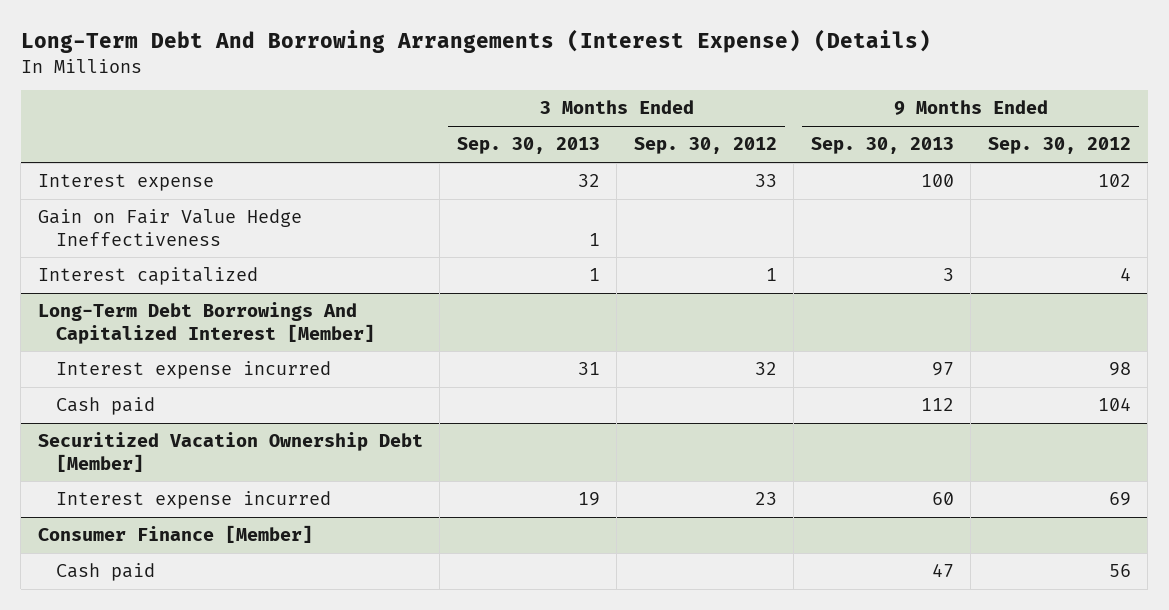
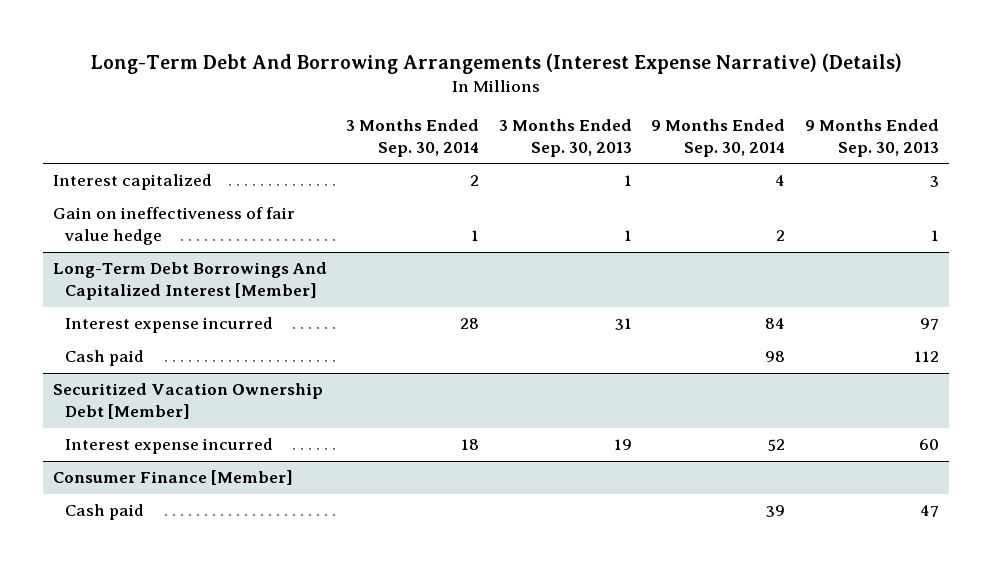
[20,29,931,54] Long-Term Debt And Borrowing Arrangements (Interest Expense) (Details) -> [90,52,902,74] Long-Term Debt And Borrowing Arrangements (Interest Expense Narrative) (Details)
[633,137,777,155] Sep. 30, 2012 -> none
[987,137,1131,155] Sep. 30, 2012 -> none
none -> [346,119,480,157] 3 Months Ended Sep. 30, 2014
none -> [651,119,786,157] 9 Months Ended Sep. 30, 2014
[37,174,214,192] Interest expense -> none
[37,209,302,246] Gain on Fair Value Hedge Ineffectiveness -> none
none -> [52,207,295,245] Gain on ineffectiveness of fair value hedge

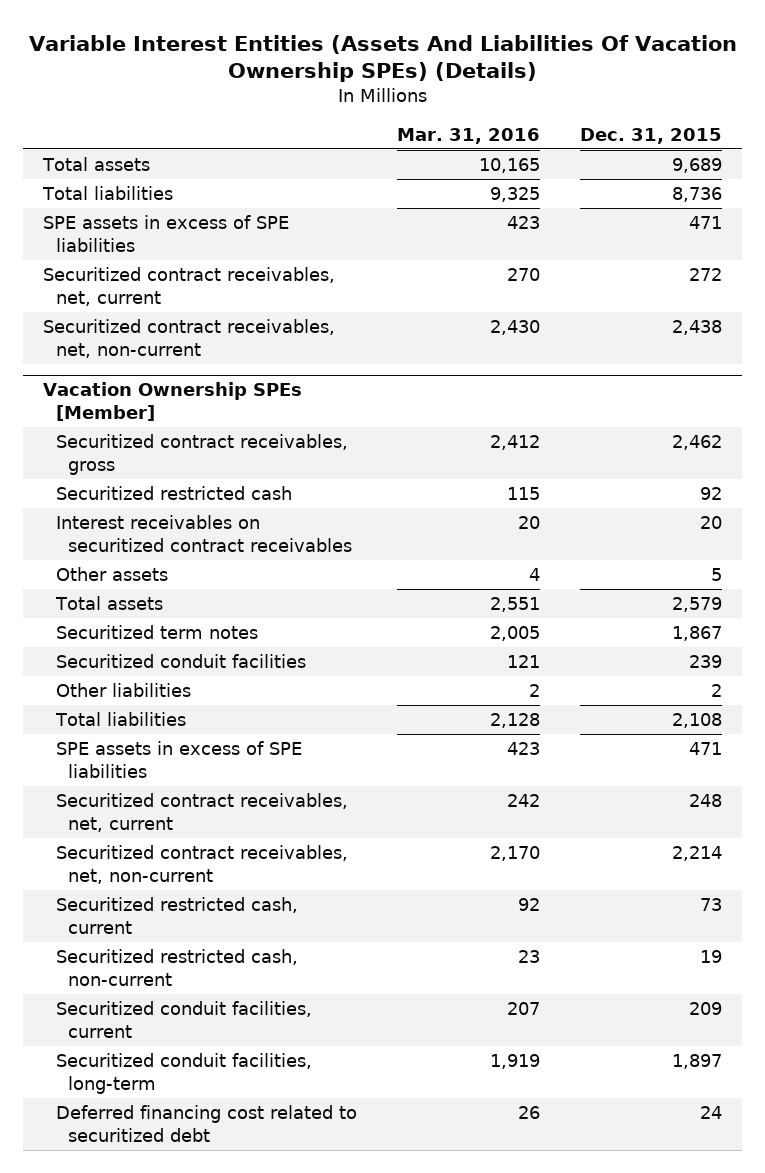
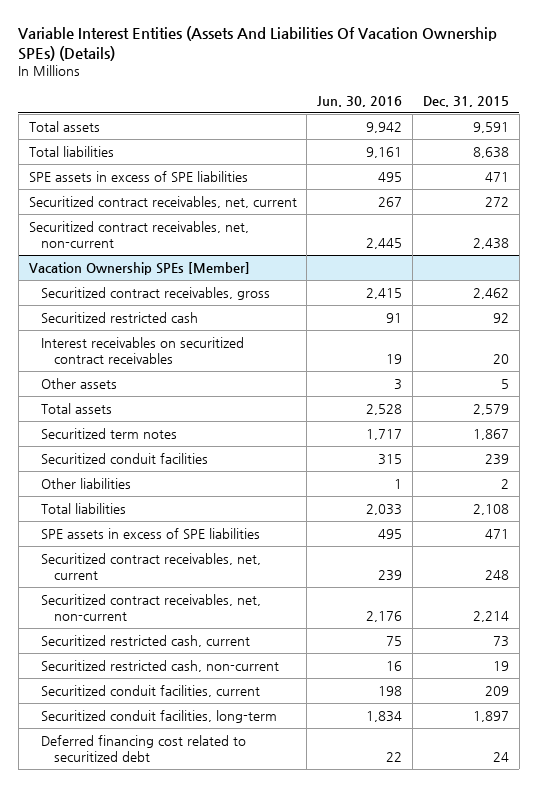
[396,127,540,144] Mar. 31, 2016 -> none
none -> [317,95,403,107] Jun. 30, 2016
[672,158,723,174] 9,689 -> [472,122,509,134] 9,591
[672,187,723,203] 8,736 -> [472,147,509,159] 8,638

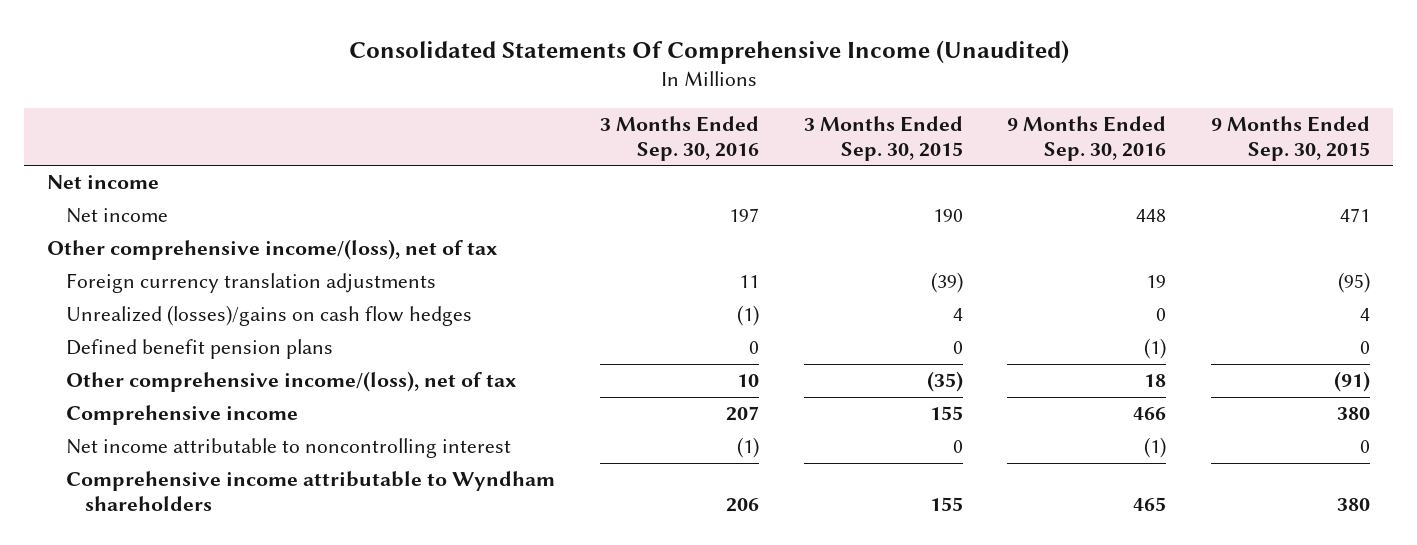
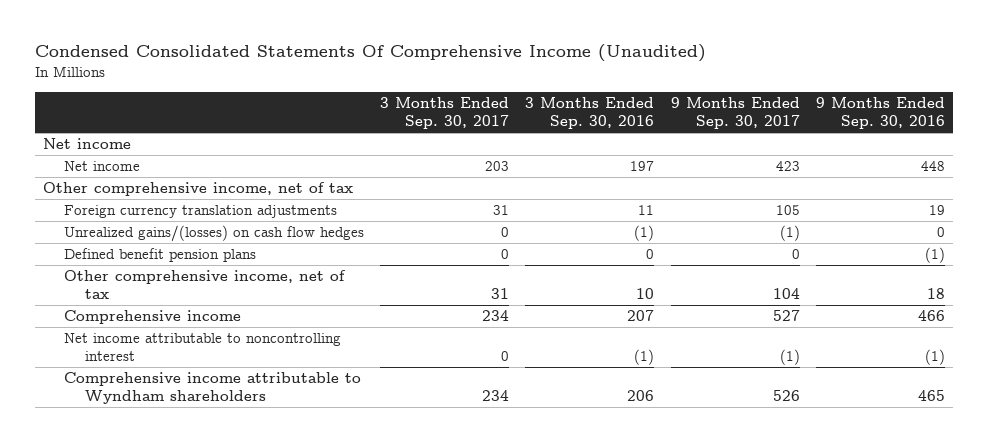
[348,39,1069,64] Consolidated Statements Of Comprehensive Income (Unaudited) -> [34,44,706,63] Condensed Consolidated Statements Of Comprehensive Income (Unaudited)
[803,116,963,161] 3 Months Ended Sep. 30, 2015 -> none
[1211,116,1371,161] 9 Months Ended Sep. 30, 2015 -> none
none -> [380,96,510,130] 3 Months Ended Sep. 30, 2017
none -> [670,96,800,130] 9 Months Ended Sep. 30, 2017
[46,239,498,261] Other comprehensive income/(loss), net of tax -> [42,182,353,197] Other comprehensive income, net of tax
[65,305,472,327] Unrealized (losses)/gains on cash flow hedges -> [63,225,364,243] Unrealized gains/(losses) on cash flow hedges
[65,371,517,393] Other comprehensive income/(loss), net of tax -> [63,270,346,300] Other comprehensive income, net of tax

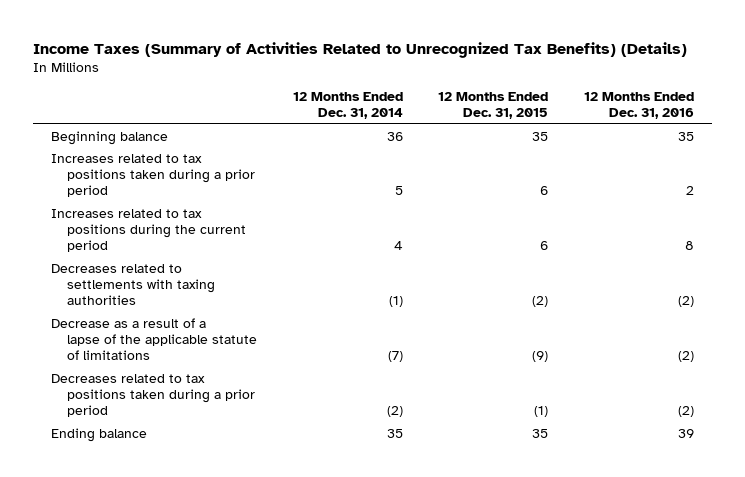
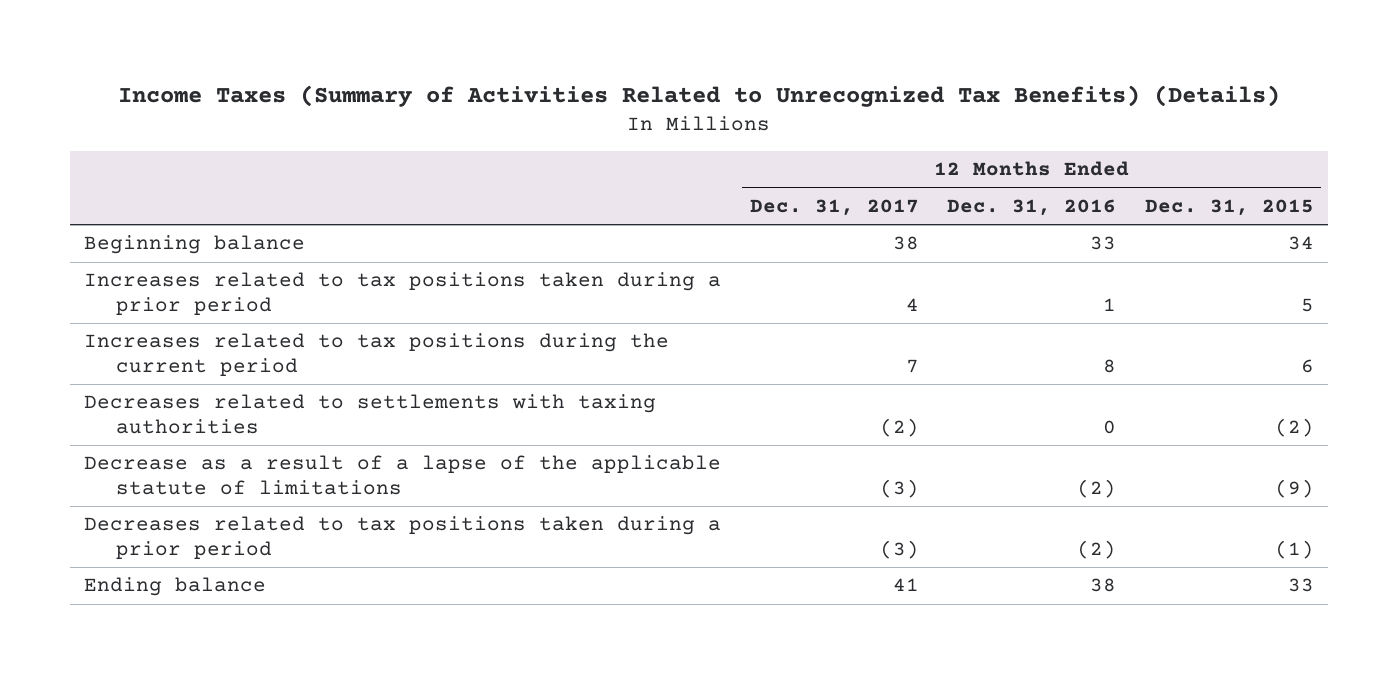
[292,91,403,120] 12 Months Ended Dec. 31, 2014 -> none
none -> [749,199,919,217] Dec. 31, 2017
[532,131,549,141] 35 -> [1288,236,1315,251] 34
[678,131,695,141] 35 -> [1090,236,1117,251] 33
[540,186,549,196] 6 -> [1301,297,1315,312] 5
[686,186,695,196] 2 -> [1103,297,1117,311] 1
[678,296,695,308] (2) -> [1103,419,1117,434] 0
[532,428,549,438] 35 -> [1288,578,1315,593] 33
[678,428,695,438] 39 -> [1090,578,1117,593] 38

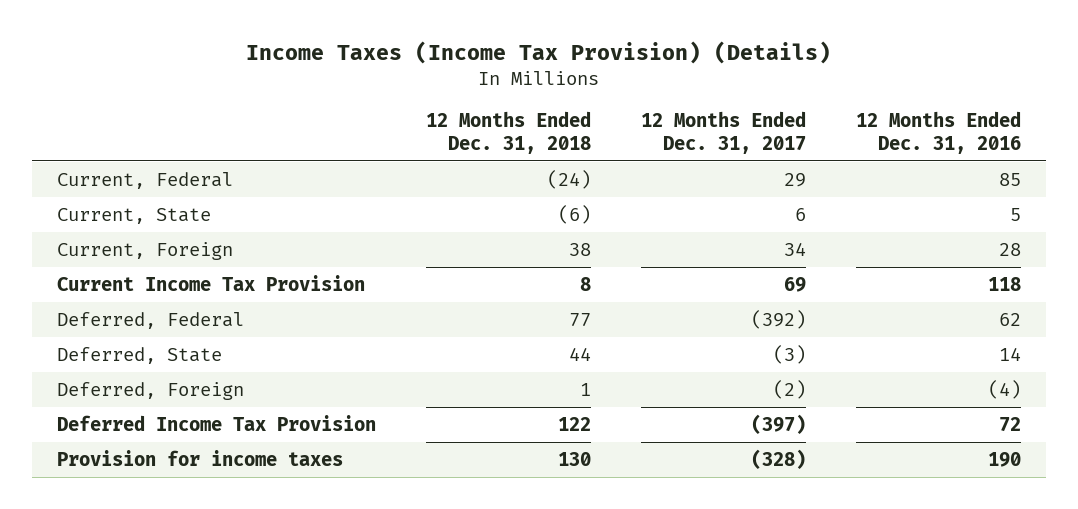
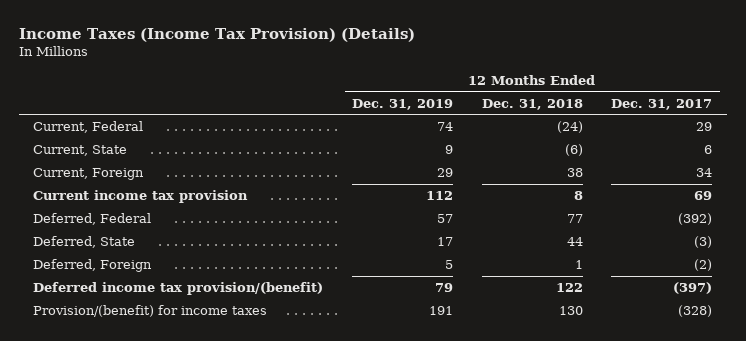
[856,111,1022,154] 12 Months Ended Dec. 31, 2016 -> none
none -> [352,98,454,110] Dec. 31, 2019
[57,274,366,291] Current Income Tax Provision -> [33,190,249,204] Current income tax provision
[57,414,377,431] Deferred Income Tax Provision -> [33,282,324,296] Deferred income tax provision/(benefit)
[57,449,344,466] Provision for income taxes -> [33,305,268,318] Provision/(benefit) for income taxes

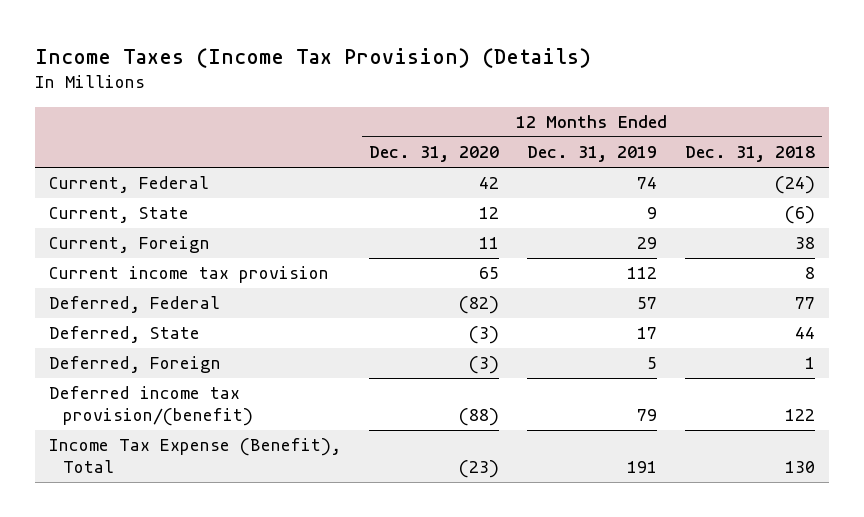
[611,98,713,110] Dec. 31, 2017 -> none
none -> [369,146,500,163] Dec. 31, 2020
[33,305,268,318] Provision/(benefit) for income taxes -> [49,438,342,474] Income Tax Expense (Benefit), Total

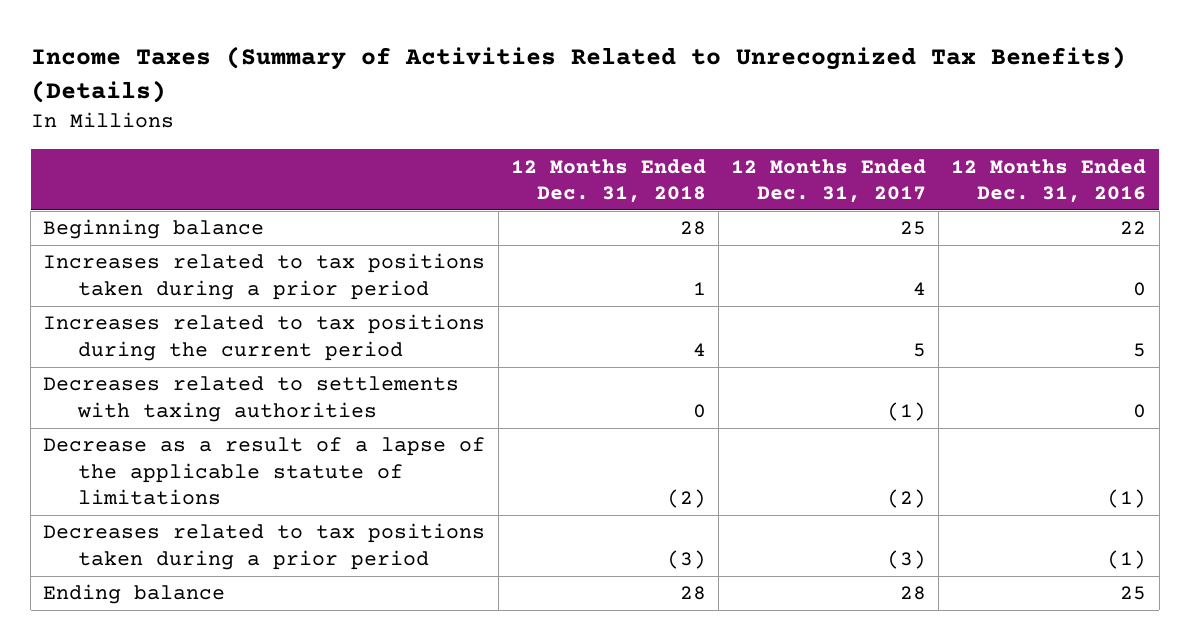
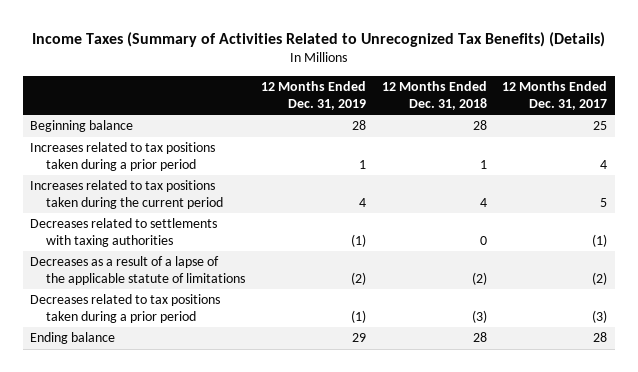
[951,158,1147,204] 12 Months Ended Dec. 31, 2016 -> none
none -> [260,80,366,110] 12 Months Ended Dec. 31, 2019
[43,314,486,361] Increases related to tax positions during the current period -> [30,180,224,210] Increases related to tax positions taken during the current period
[43,437,486,506] Decrease as a result of a lapse of the applicable statute of limitations -> [30,256,246,286] Decreases as a result of a lapse of the applicable statute of limitations

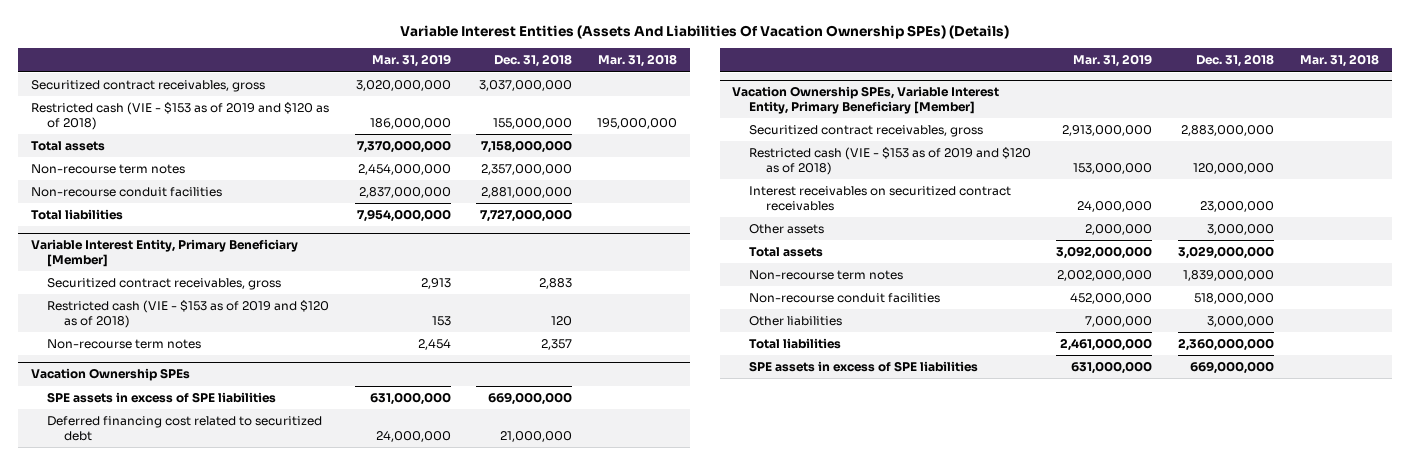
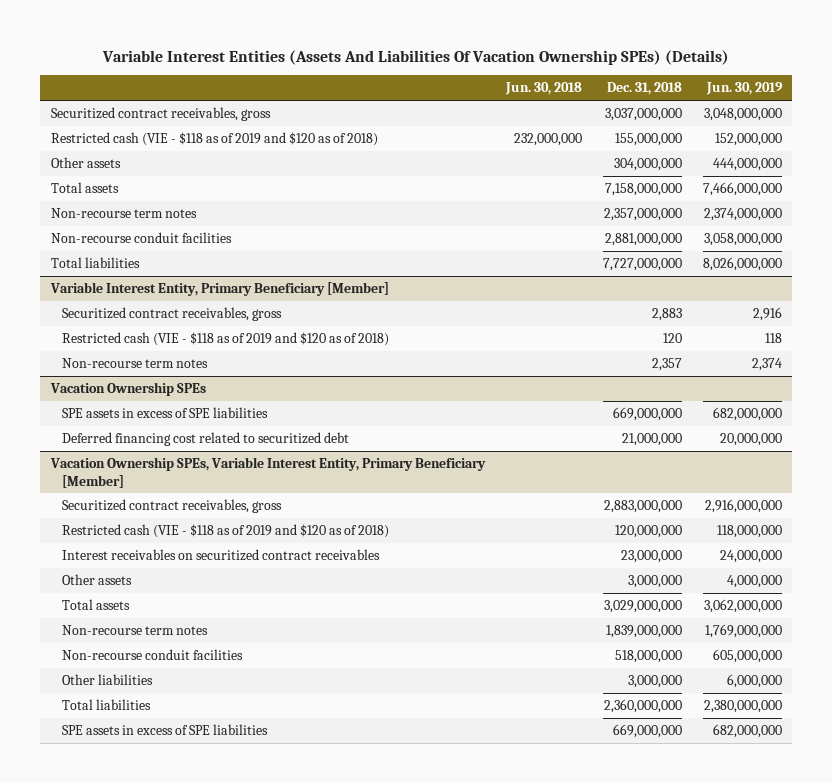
[371,54,451,68] Mar. 31, 2019 -> none
[598,54,678,68] Mar. 31, 2018 -> none
none -> [504,82,582,96] Jun. 30, 2018
none -> [705,82,783,96] Jun. 30, 2019
[30,101,329,130] Restricted cash (VIE - $153 as of 2019 and $120 as of 2018) -> [50,132,378,147] Restricted cash (VIE - $118 as of 2019 and $120 as of 2018)
none -> [50,157,121,169] Other assets
[47,299,330,328] Restricted cash (VIE - $153 as of 2019 and $120 as of 2018) -> [61,332,389,347] Restricted cash (VIE - $118 as of 2019 and $120 as of 2018)
[748,146,1031,175] Restricted cash (VIE - $153 as of 2019 and $120 as of 2018) -> [61,524,389,539] Restricted cash (VIE - $118 as of 2019 and $120 as of 2018)

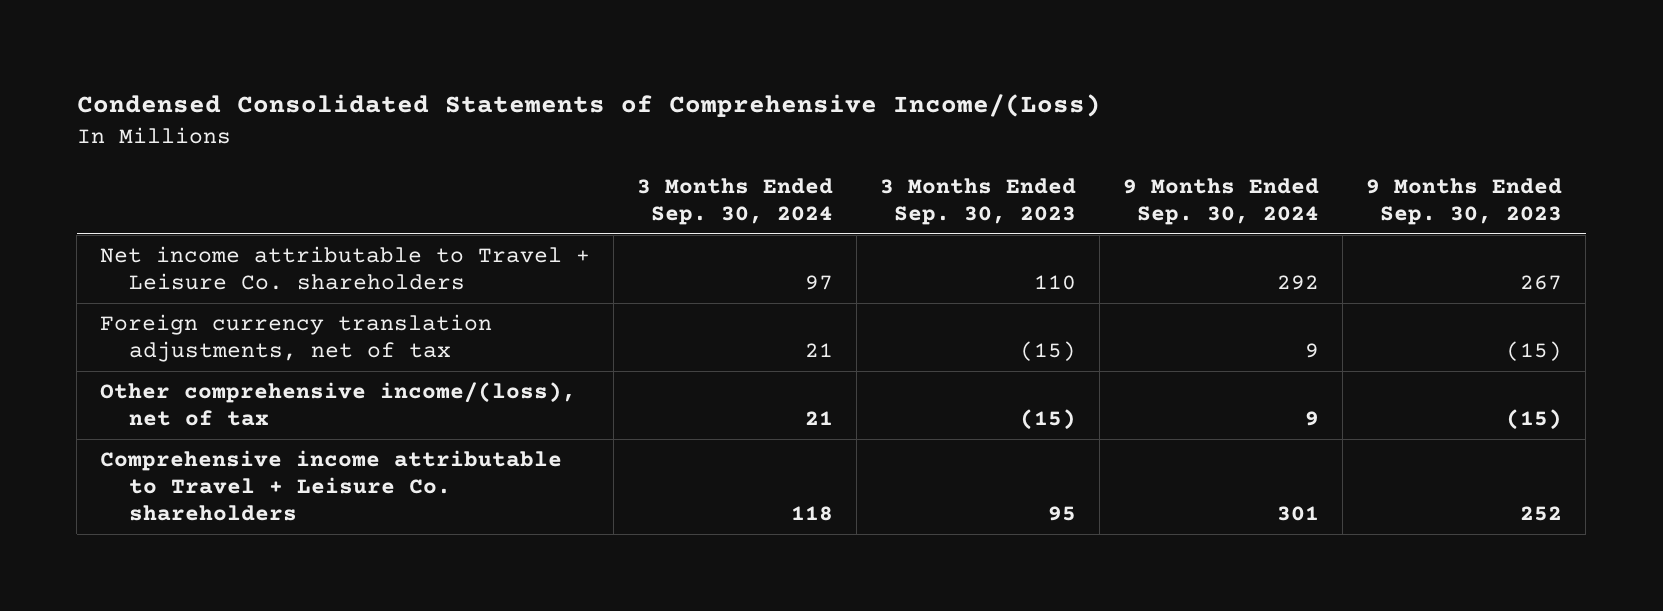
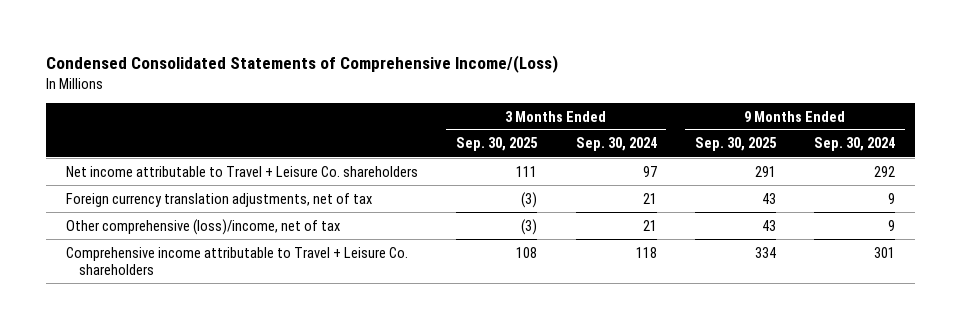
[880,178,1077,225] 3 Months Ended Sep. 30, 2023 -> none
[1366,178,1563,225] 9 Months Ended Sep. 30, 2023 -> none
none -> [456,137,539,152] Sep. 30, 2025
none -> [694,137,777,152] Sep. 30, 2025
[100,382,577,427] Other comprehensive income/(loss), net of tax -> [65,218,340,235] Other comprehensive (loss)/income, net of tax

